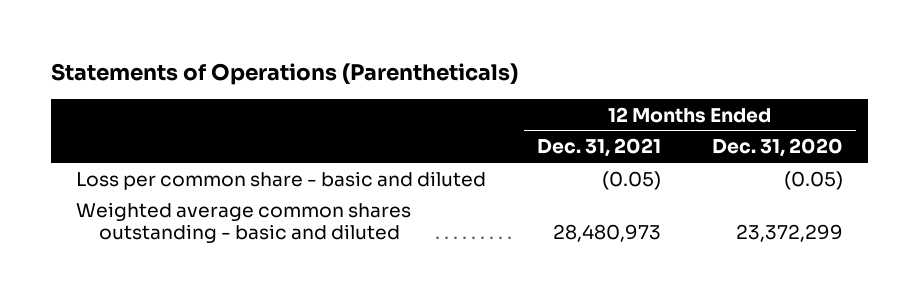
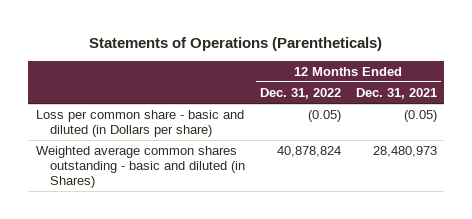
[711,138,843,158] Dec. 31, 2020 -> none
none -> [259,87,341,99] Dec. 31, 2022
[76,170,487,190] Loss per common share - basic and diluted -> [35,109,244,138] Loss per common share - basic and diluted (in Dollars per share)
[76,201,412,243] Weighted average common shares outstanding - basic and diluted -> [35,145,245,189] Weighted average common shares outstanding - basic and diluted (in Shares)

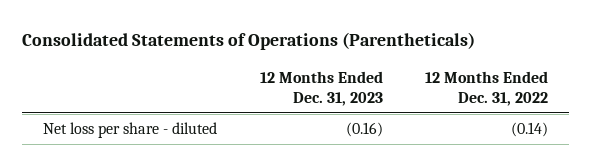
[89,37,383,52] Statements of Operations (Parentheticals) -> [22,32,476,51] Consolidated Statements of Operations (Parentheticals)
[355,87,437,99] Dec. 31, 2021 -> none
none -> [259,70,383,106] 12 Months Ended Dec. 31, 2023
[35,145,245,189] Weighted average common shares outstanding - basic and diluted (in Shares) -> none
[35,109,244,138] Loss per common share - basic and diluted (in Dollars per share) -> [43,122,218,139] Net loss per share - diluted
[307,109,341,122] (0.05) -> [511,122,549,138] (0.14)

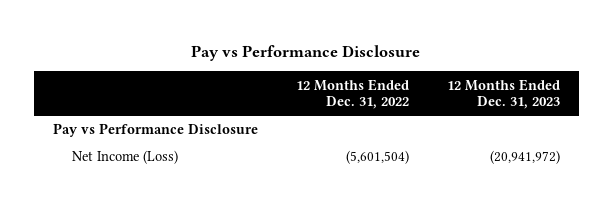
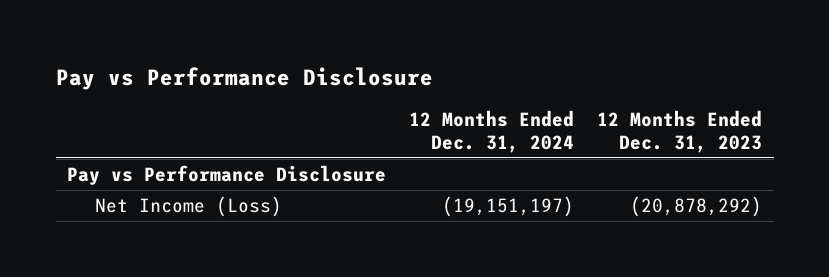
[295,78,409,110] 12 Months Ended Dec. 31, 2022 -> none
none -> [409,110,575,153] 12 Months Ended Dec. 31, 2024
[489,150,560,165] (20,941,972) -> [630,196,763,218] (20,878,292)

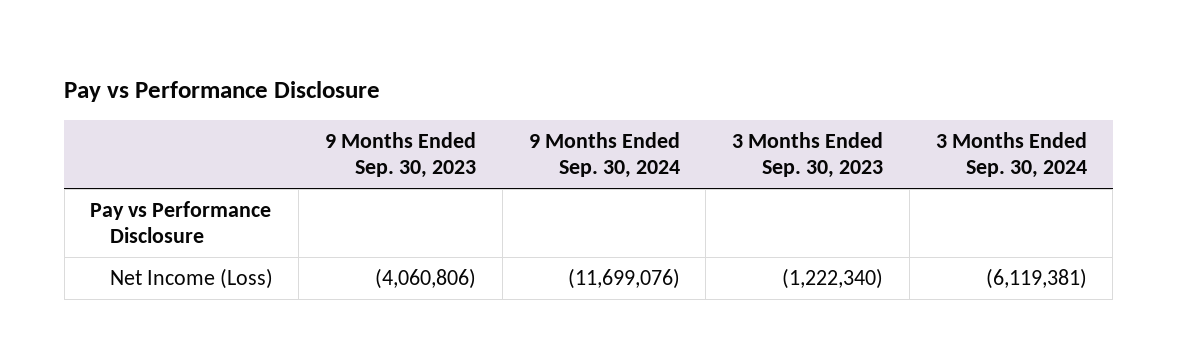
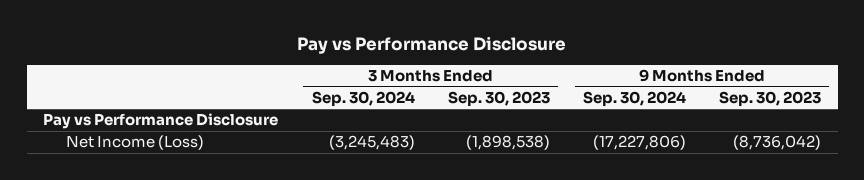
[375,267,477,289] (4,060,806) -> [732,135,821,151] (8,736,042)
[567,267,680,289] (11,699,076) -> [592,135,686,151] (17,227,806)
[782,267,884,289] (1,222,340) -> [465,135,550,151] (1,898,538)
[985,267,1087,289] (6,119,381) -> [328,135,415,151] (3,245,483)

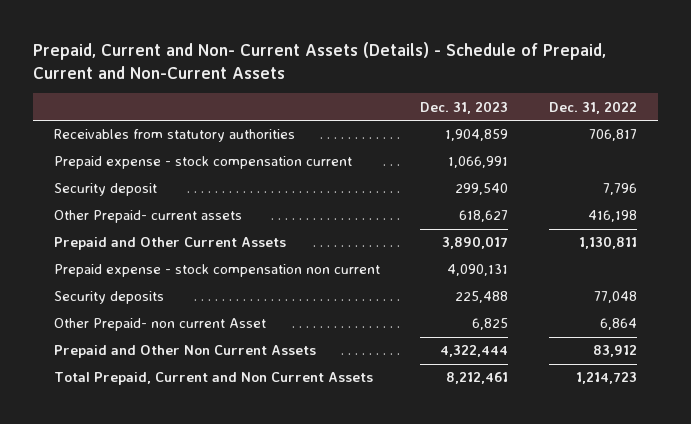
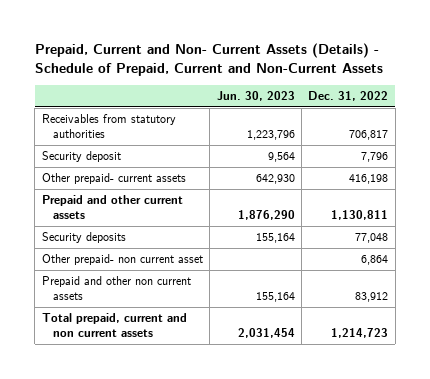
[420,100,509,114] Dec. 31, 2023 -> none
none -> [216,91,295,102] Jun. 30, 2023
[53,156,352,170] Prepaid expense - stock compensation current -> none
[53,264,380,278] Prepaid expense - stock compensation non current -> none
[53,210,242,224] Other Prepaid- current assets -> [41,173,186,185] Other prepaid- current assets
[53,237,286,251] Prepaid and Other Current Assets -> [41,195,183,220] Prepaid and other current assets
[53,318,266,332] Other Prepaid- non current Asset -> [41,254,203,266] Other prepaid- non current asset
[53,345,316,359] Prepaid and Other Non Current Assets -> [41,276,191,301] Prepaid and other non current assets
[53,372,373,386] Total Prepaid, Current and Non Current Assets -> [41,313,187,338] Total prepaid, current and non current assets

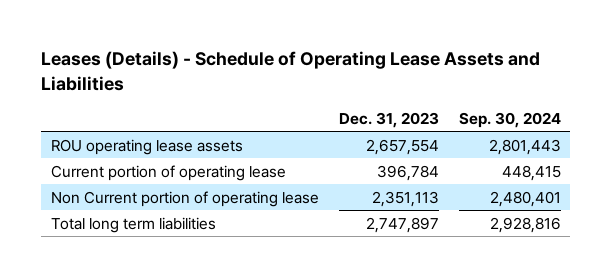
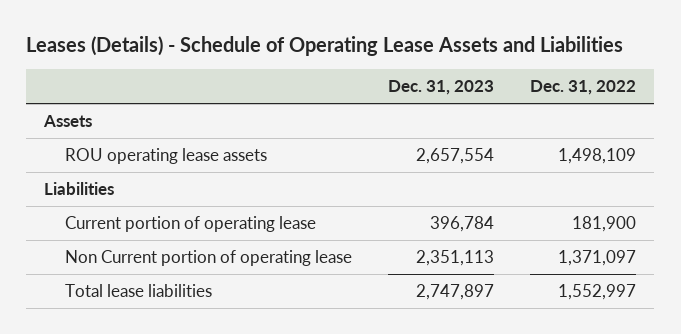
[458,111,561,128] Sep. 30, 2024 -> none
none -> [530,80,637,96] Dec. 31, 2022
none -> [43,115,93,128] Assets
none -> [44,182,115,196] Liabilities
[50,216,216,233] Total long term liabilities -> [65,284,213,298] Total lease liabilities

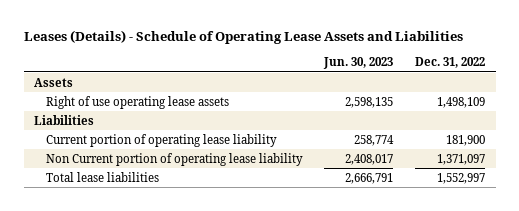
[388,80,495,96] Dec. 31, 2023 -> none
none -> [323,57,394,70] Jun. 30, 2023
[65,148,268,165] ROU operating lease assets -> [45,95,229,109] Right of use operating lease assets
[65,216,317,233] Current portion of operating lease -> [45,133,277,147] Current portion of operating lease liability
[65,250,353,267] Non Current portion of operating lease -> [45,152,303,166] Non Current portion of operating lease liability

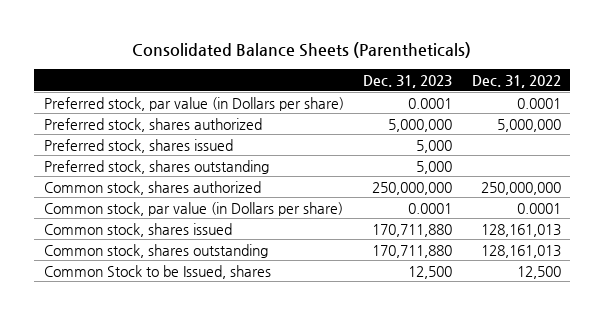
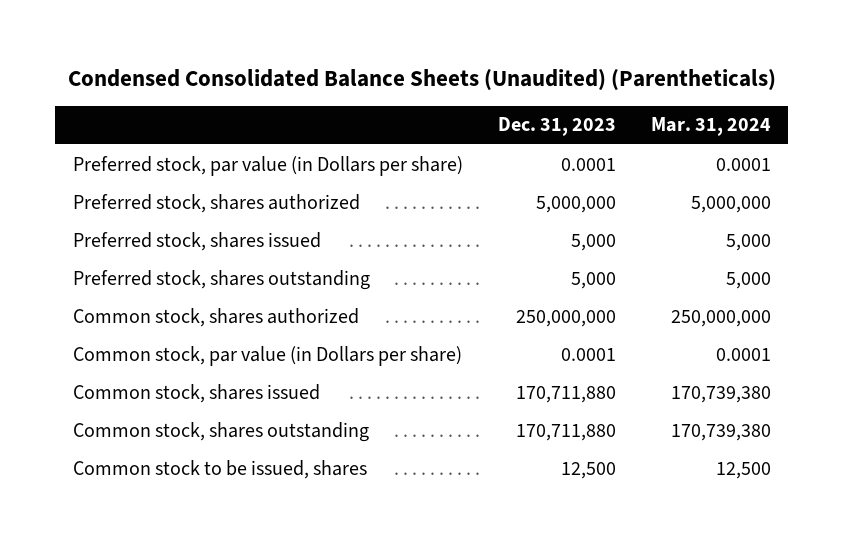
[132,42,472,59] Consolidated Balance Sheets (Parentheticals) -> [67,68,776,91] Condensed Consolidated Balance Sheets (Unaudited) (Parentheticals)
[471,74,561,88] Dec. 31, 2022 -> none
none -> [650,117,771,137] Mar. 31, 2024
[43,264,271,279] Common Stock to be Issued, shares -> [72,459,367,479] Common stock to be issued, shares

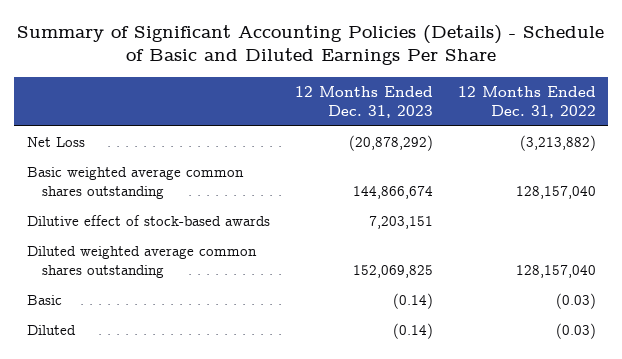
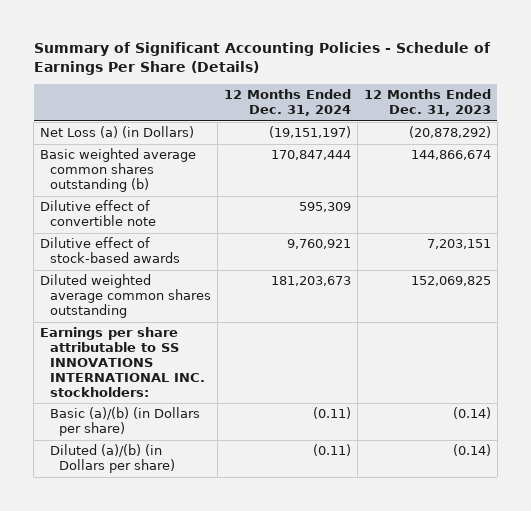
[17,24,605,66] Summary of Significant Accounting Policies (Details) - Schedule of Basic and Diluted Earnings Per Share -> [33,41,491,75] Summary of Significant Accounting Policies - Schedule of Earnings Per Share (Details)
[457,85,596,119] 12 Months Ended Dec. 31, 2022 -> none
none -> [223,89,351,117] 12 Months Ended Dec. 31, 2024
[26,137,85,148] Net Loss -> [40,126,195,139] Net Loss (a) (in Dollars)
[26,167,244,200] Basic weighted average common shares outstanding -> [40,148,197,193] Basic weighted average common shares outstanding (b)
none -> [40,200,156,227] Dilutive effect of convertible note
none -> [40,327,205,397] Earnings per share attributable to SS INNOVATIONS INTERNATIONAL INC. stockholders:
[26,295,62,306] Basic -> [49,407,200,437] Basic (a)/(b) (in Dollars per share)
[26,325,76,336] Diluted -> [49,444,175,474] Diluted (a)/(b) (in Dollars per share)

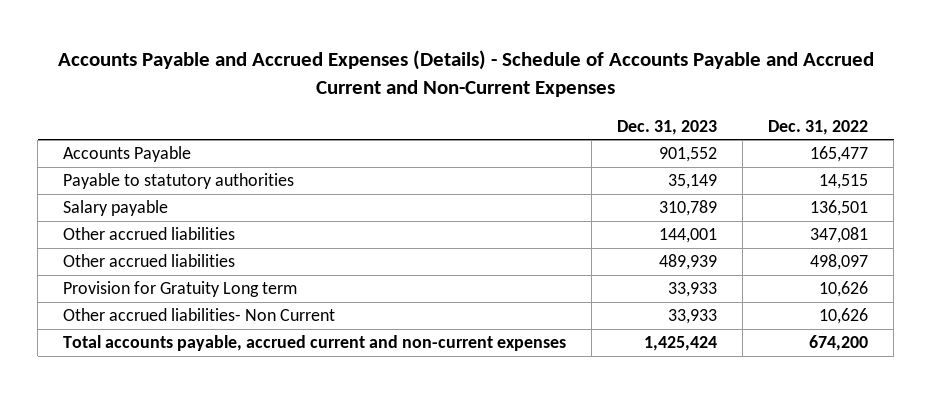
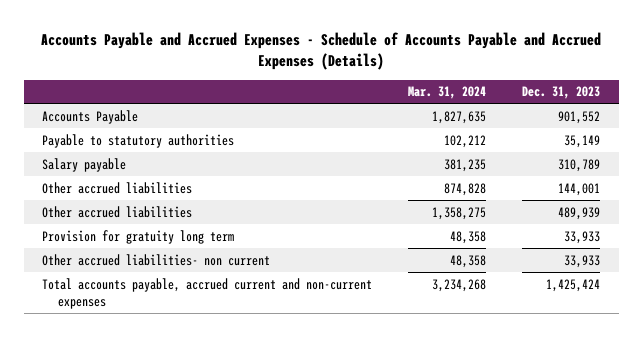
[57,49,874,98] Accounts Payable and Accrued Expenses (Details) - Schedule of Accounts Payable and Accrued Current and Non-Current Expenses -> [41,32,602,71] Accounts Payable and Accrued Expenses - Schedule of Accounts Payable and Accrued Expenses (Details)
[768,119,869,135] Dec. 31, 2022 -> none
none -> [408,86,487,100] Mar. 31, 2024
[63,281,298,298] Provision for Gratuity Long term -> [42,229,235,244] Provision for gratuity long term
[63,308,336,322] Other accrued liabilities- Non Current -> [42,253,271,266] Other accrued liabilities- non current

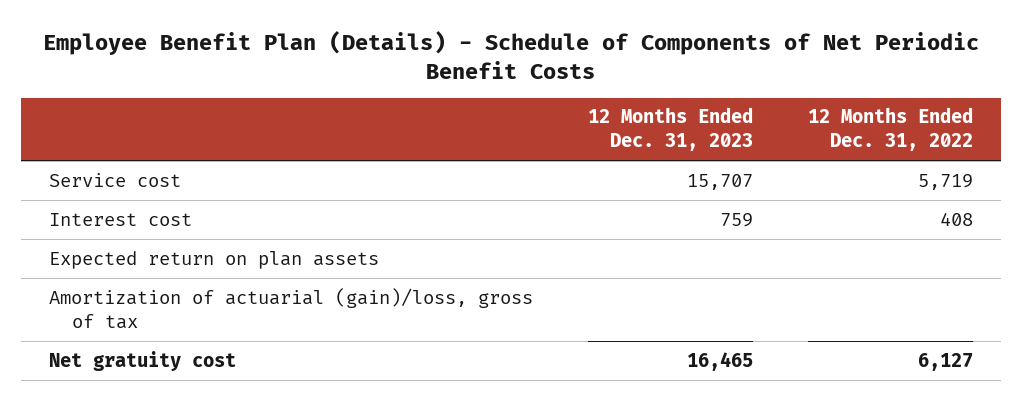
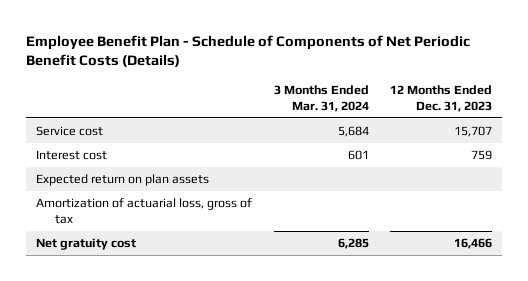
[43,31,980,79] Employee Benefit Plan (Details) - Schedule of Components of Net Periodic Benefit Costs -> [25,34,470,68] Employee Benefit Plan - Schedule of Components of Net Periodic Benefit Costs (Details)
[808,107,974,152] 12 Months Ended Dec. 31, 2022 -> none
none -> [273,85,369,112] 3 Months Ended Mar. 31, 2024
[48,287,533,329] Amortization of actuarial (gain)/loss, gross of tax -> [36,197,253,224] Amortization of actuarial loss, gross of tax
[687,351,754,371] 16,465 -> [453,237,492,249] 16,466

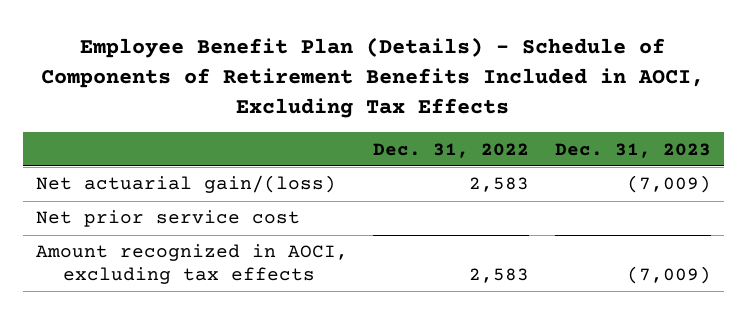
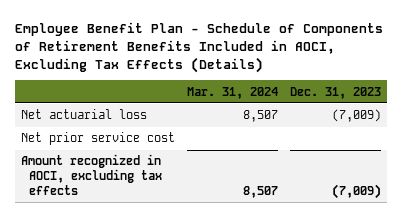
[41,36,705,118] Employee Benefit Plan (Details) - Schedule of Components of Retirement Benefits Included in AOCI, Excluding Tax Effects -> [15,22,384,73] Employee Benefit Plan - Schedule of Components of Retirement Benefits Included in AOCI, Excluding Tax Effects (Details)
[373,142,530,158] Dec. 31, 2022 -> none
none -> [187,86,279,99] Mar. 31, 2024
[35,175,336,194] Net actuarial gain/(loss) -> [21,109,148,120] Net actuarial loss

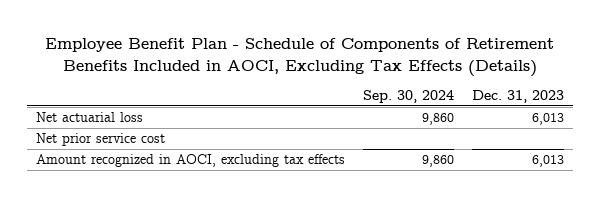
[187,86,279,99] Mar. 31, 2024 -> none
none -> [362,89,454,103] Sep. 30, 2024
[332,109,382,123] (7,009) -> [531,113,564,126] 6,013
[332,183,382,199] (7,009) -> [531,155,564,168] 6,013

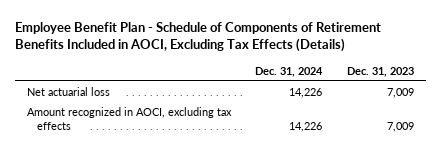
[362,89,454,103] Sep. 30, 2024 -> none
none -> [255,66,324,77] Dec. 31, 2024
[36,133,166,147] Net prior service cost -> none
[531,113,564,126] 6,013 -> [386,88,414,99] 7,009
[531,155,564,168] 6,013 -> [386,122,414,133] 7,009

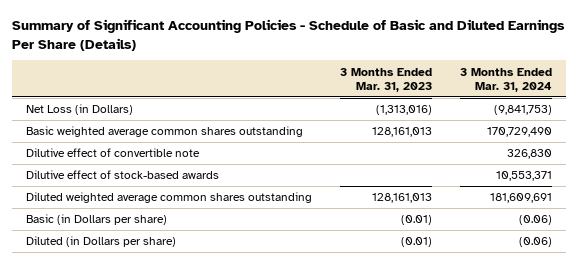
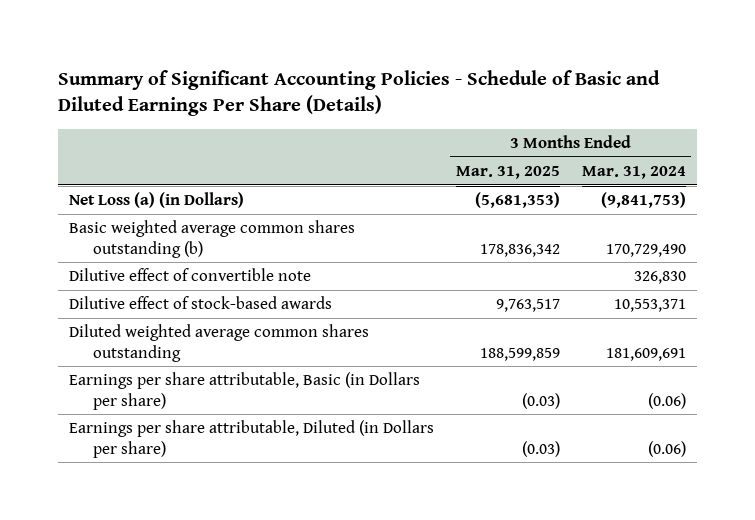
[340,67,433,92] 3 Months Ended Mar. 31, 2023 -> none
none -> [455,166,560,180] Mar. 31, 2025
[25,104,133,116] Net Loss (in Dollars) -> [68,192,244,209] Net Loss (a) (in Dollars)
[25,126,303,138] Basic weighted average common shares outstanding -> [68,220,355,258] Basic weighted average common shares outstanding (b)
[25,214,167,226] Basic (in Dollars per share) -> [68,372,420,410] Earnings per share attributable, Basic (in Dollars per share)
[25,236,176,248] Diluted (in Dollars per share) -> [68,420,434,458] Earnings per share attributable, Diluted (in Dollars per share)

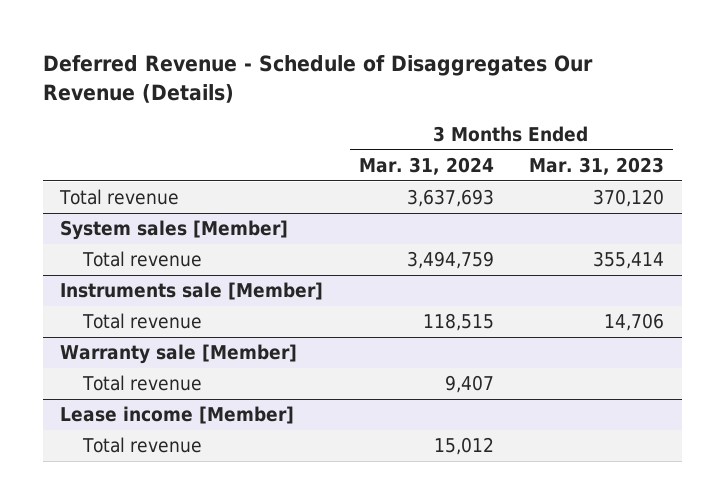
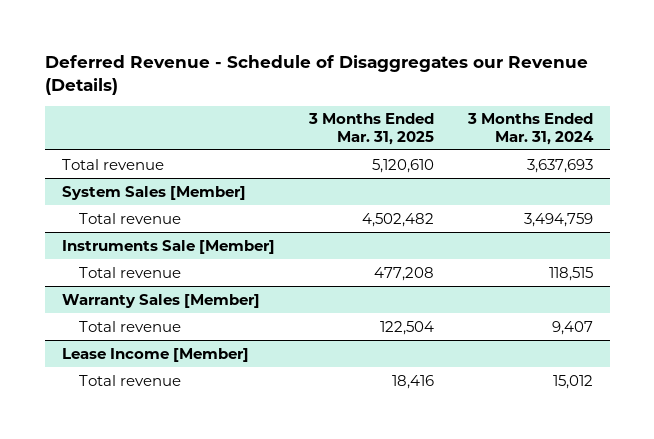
[42,55,593,103] Deferred Revenue - Schedule of Disaggregates Our Revenue (Details) -> [44,54,588,95] Deferred Revenue - Schedule of Disaggregates our Revenue (Details)
[528,157,664,176] Mar. 31, 2023 -> none
none -> [307,113,434,145] 3 Months Ended Mar. 31, 2025
[60,220,289,241] System sales [Member] -> [61,185,246,200] System Sales [Member]
[60,282,324,301] Instruments sale [Member] -> [61,239,275,254] Instruments Sale [Member]
[60,344,298,365] Warranty sale [Member] -> [61,293,260,308] Warranty Sales [Member]
[60,406,295,425] Lease income [Member] -> [61,347,249,362] Lease Income [Member]

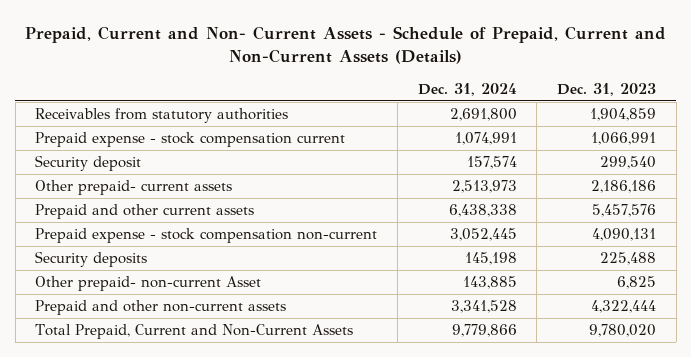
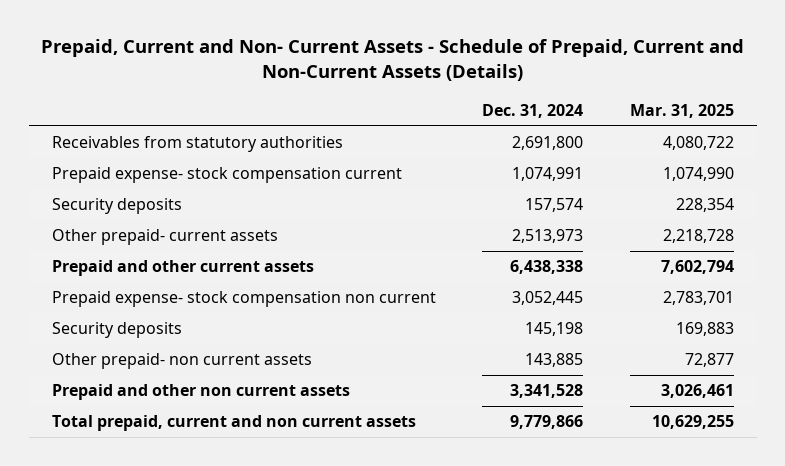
[556,82,656,96] Dec. 31, 2023 -> none
none -> [629,103,734,118] Mar. 31, 2025
[35,132,346,148] Prepaid expense - stock compensation current -> [51,167,402,184] Prepaid expense- stock compensation current
[35,155,142,172] Security deposit -> [51,198,182,215] Security deposits
[35,228,378,244] Prepaid expense - stock compensation non-current -> [51,291,436,308] Prepaid expense- stock compensation non current
[35,276,262,292] Other prepaid- non-current Asset -> [51,353,312,370] Other prepaid- non current assets
[35,300,287,316] Prepaid and other non-current assets -> [51,384,350,401] Prepaid and other non current assets
[35,324,354,340] Total Prepaid, Current and Non-Current Assets -> [51,415,416,432] Total prepaid, current and non current assets

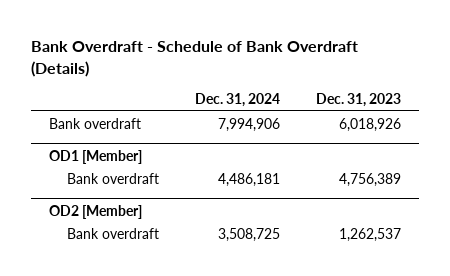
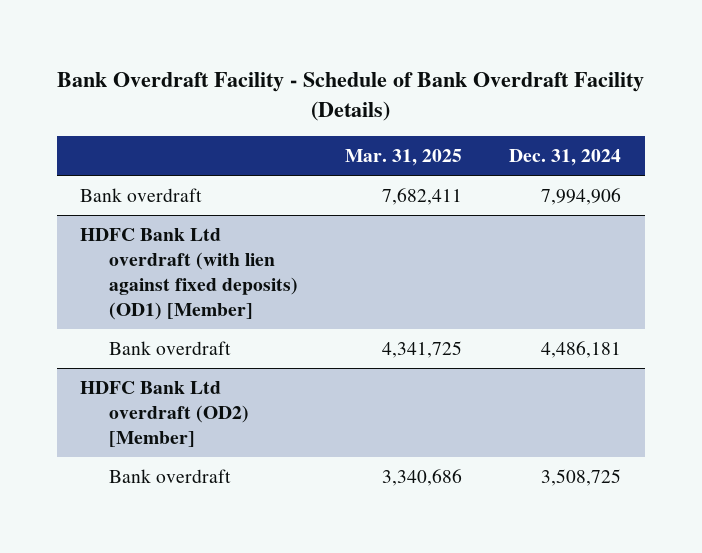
[30,41,358,77] Bank Overdraft - Schedule of Bank Overdraft (Details) -> [56,71,644,121] Bank Overdraft Facility - Schedule of Bank Overdraft Facility (Details)
[316,93,402,108] Dec. 31, 2023 -> none
none -> [345,148,463,166] Mar. 31, 2025
[48,149,142,164] OD1 [Member] -> [80,227,299,320] HDFC Bank Ltd overdraft (with lien against fixed deposits) (OD1) [Member]
[48,204,142,219] OD2 [Member] -> [80,380,250,447] HDFC Bank Ltd overdraft (OD2) [Member]

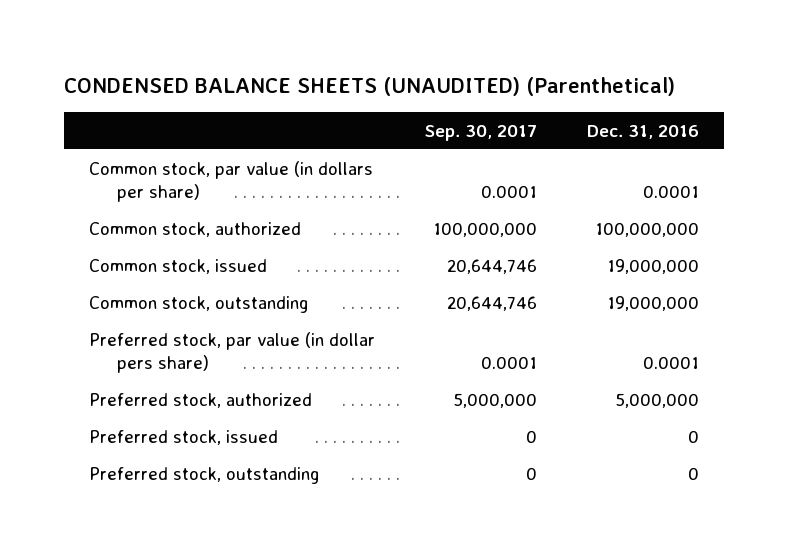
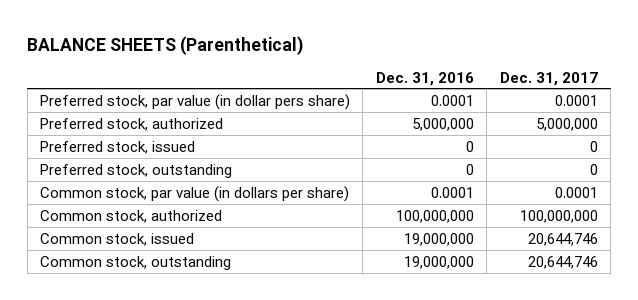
[64,77,676,97] CONDENSED BALANCE SHEETS (UNAUDITED) (Parenthetical) -> [27,35,305,55] BALANCE SHEETS (Parenthetical)
[424,124,537,141] Sep. 30, 2017 -> none
none -> [499,71,598,86] Dec. 31, 2017
[88,160,373,203] Common stock, par value (in dollars per share) -> [39,185,349,202] Common stock, par value (in dollars per share)
[88,221,301,237] Common stock, authorized -> [39,209,222,223] Common stock, authorized
[88,258,267,274] Common stock, issued -> [39,232,194,246] Common stock, issued
[88,295,308,313] Common stock, outstanding -> [39,255,231,270] Common stock, outstanding

